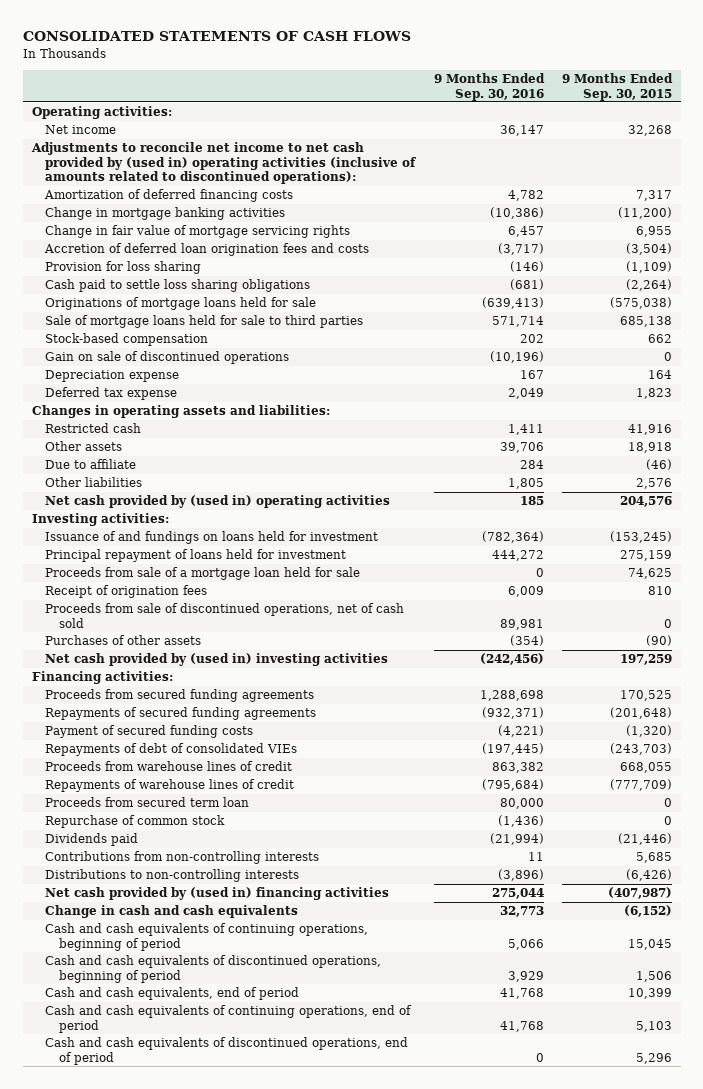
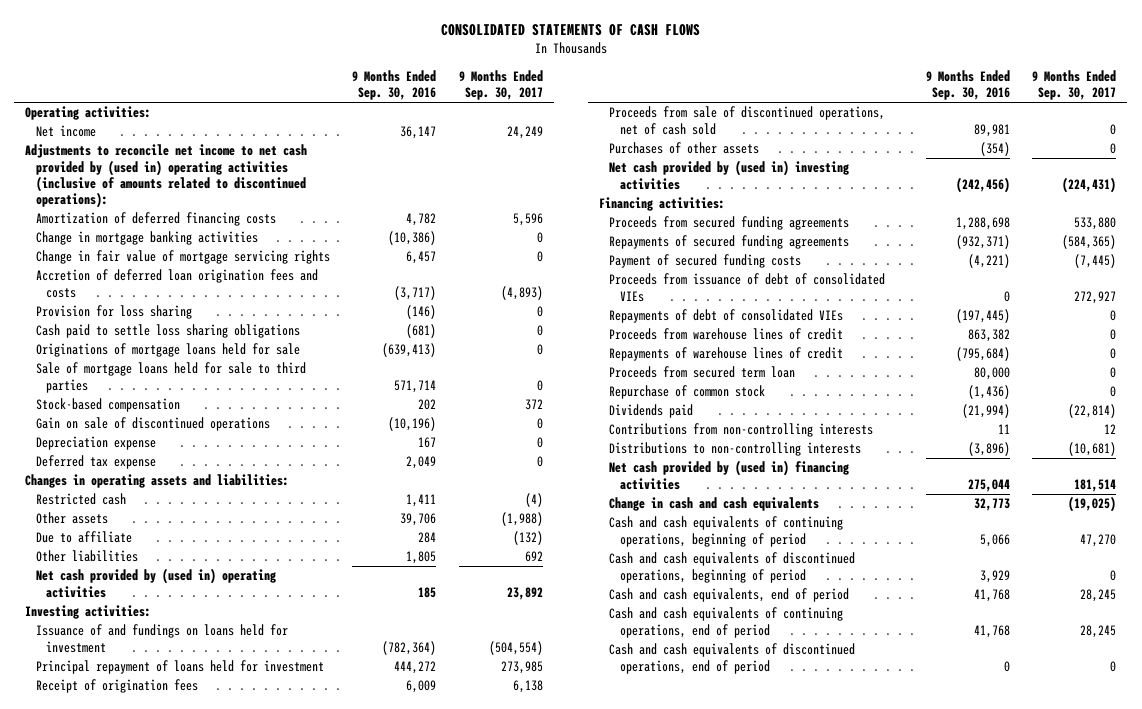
[561,72,673,101] 9 Months Ended Sep. 30, 2015 -> none
none -> [458,70,543,101] 9 Months Ended Sep. 30, 2017
[45,567,361,581] Proceeds from sale of a mortgage loan held for sale -> none
none -> [609,273,886,302] Proceeds from issuance of debt of consolidated VIEs

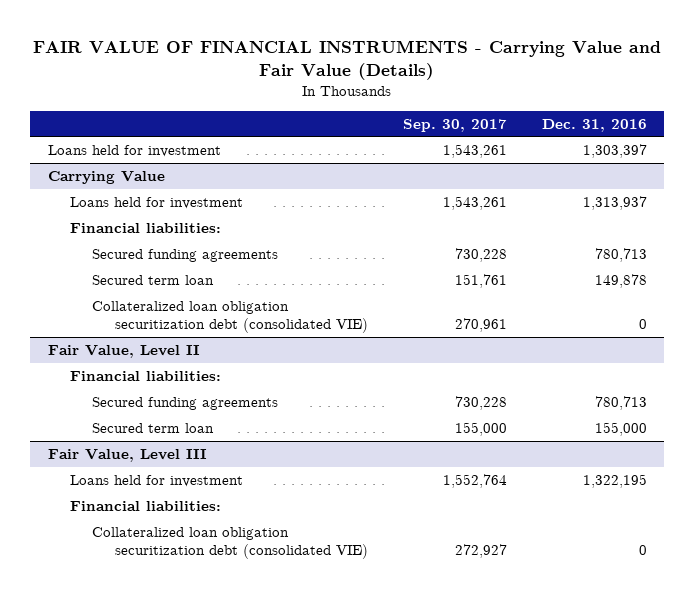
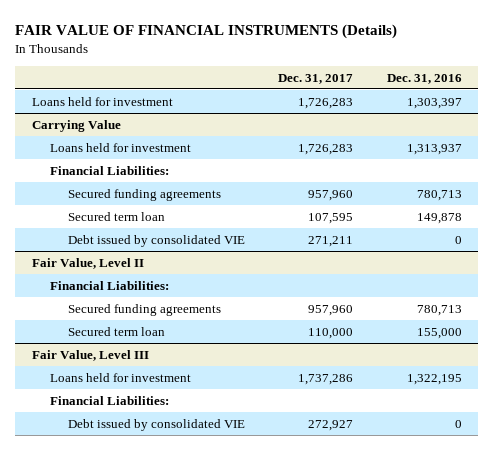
[33,40,662,81] FAIR VALUE OF FINANCIAL INSTRUMENTS - Carrying Value and Fair Value (Details) -> [15,24,398,40] FAIR VALUE OF FINANCIAL INSTRUMENTS (Details)
[402,118,507,132] Sep. 30, 2017 -> none
none -> [278,73,354,84] Dec. 31, 2017
[70,222,222,233] Financial liabilities: -> [49,165,169,175] Financial Liabilities:
[92,300,368,334] Collateralized loan obligation securitization debt (consolidated VIE) -> none
none -> [68,234,246,247] Debt issued by consolidated VIE
[70,370,222,381] Financial liabilities: -> [49,280,169,290] Financial Liabilities:
[92,526,368,560] Collateralized loan obligation securitization debt (consolidated VIE) -> none
[70,500,222,511] Financial liabilities: -> [49,395,169,405] Financial Liabilities:
none -> [68,418,246,431] Debt issued by consolidated VIE

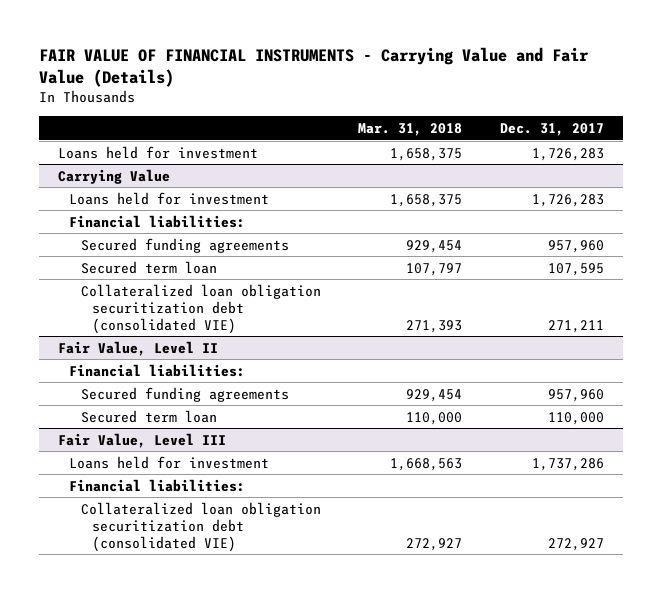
[15,24,398,40] FAIR VALUE OF FINANCIAL INSTRUMENTS (Details) -> [39,47,590,88] FAIR VALUE OF FINANCIAL INSTRUMENTS - Carrying Value and Fair Value (Details)
[386,73,462,84] Dec. 31, 2016 -> none
none -> [358,123,463,137] Mar. 31, 2018
[49,165,169,175] Financial Liabilities: -> [69,214,246,228] Financial liabilities:
[68,234,246,247] Debt issued by consolidated VIE -> [80,283,321,334] Collateralized loan obligation securitization debt (consolidated VIE)
[49,280,169,290] Financial Liabilities: -> [69,363,246,377] Financial liabilities:
[49,395,169,405] Financial Liabilities: -> [69,478,246,492] Financial liabilities:
[68,418,246,431] Debt issued by consolidated VIE -> [80,501,321,552] Collateralized loan obligation securitization debt (consolidated VIE)

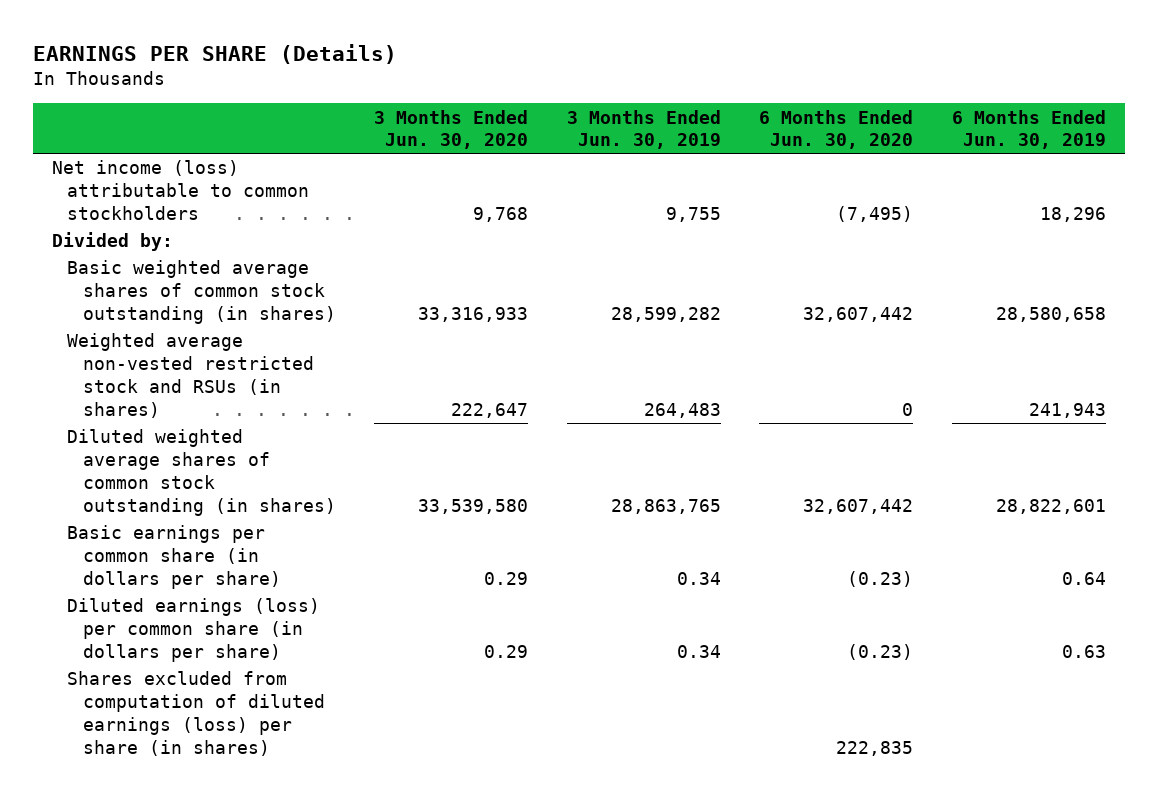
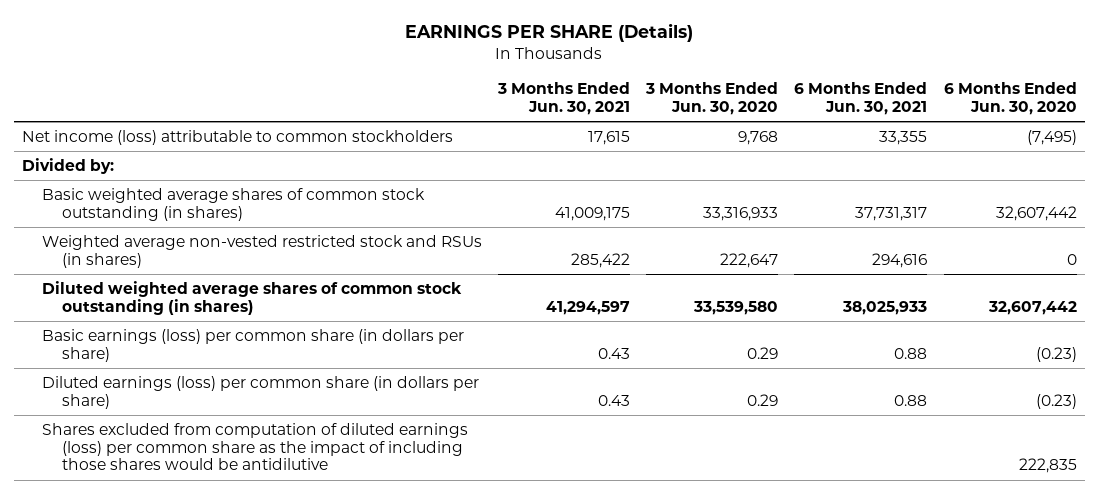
[566,109,721,150] 3 Months Ended Jun. 30, 2019 -> none
[951,109,1106,150] 6 Months Ended Jun. 30, 2019 -> none
none -> [497,82,631,115] 3 Months Ended Jun. 30, 2021
none -> [794,82,928,115] 6 Months Ended Jun. 30, 2021
[67,525,281,589] Basic earnings per common share (in dollars per share) -> [42,329,465,362] Basic earnings (loss) per common share (in dollars per share)
[67,671,325,756] Shares excluded from computation of diluted earnings (loss) per share (in shares) -> [42,423,469,471] Shares excluded from computation of diluted earnings (loss) per common share as the impact of including those shares would be antidilutive

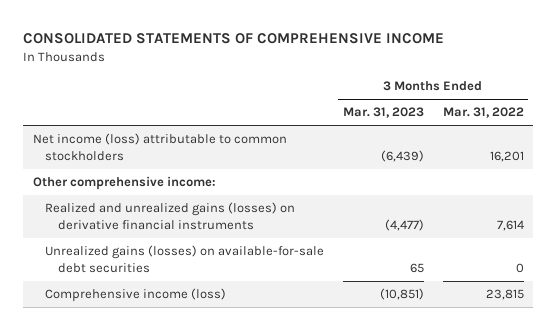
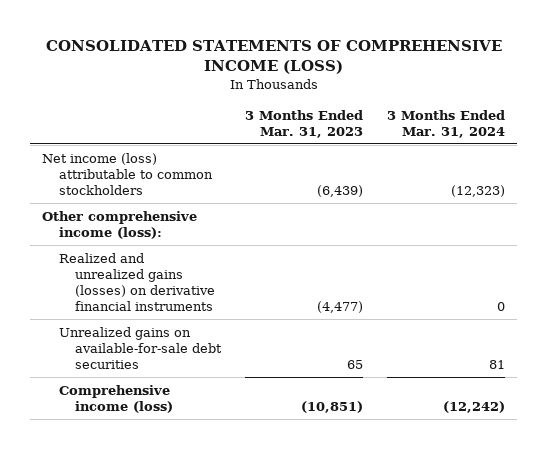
[23,33,445,45] CONSOLIDATED STATEMENTS OF COMPREHENSIVE INCOME -> [45,39,502,75] CONSOLIDATED STATEMENTS OF COMPREHENSIVE INCOME (LOSS)
[442,107,524,119] Mar. 31, 2022 -> none
none -> [386,109,505,138] 3 Months Ended Mar. 31, 2024
[32,175,216,190] Other comprehensive income: -> [42,210,198,239] Other comprehensive income (loss):
[45,244,325,273] Unrealized gains (losses) on available-for-sale debt securities -> [58,326,222,369] Unrealized gains on available-for-sale debt securities

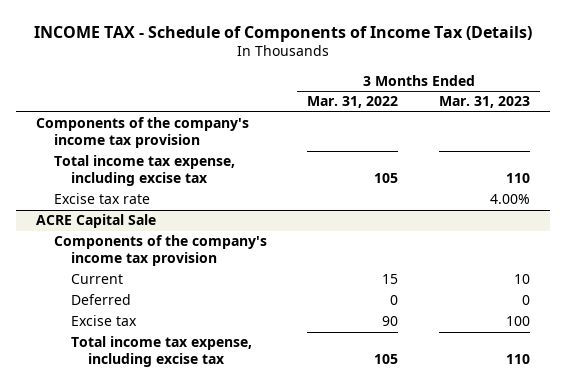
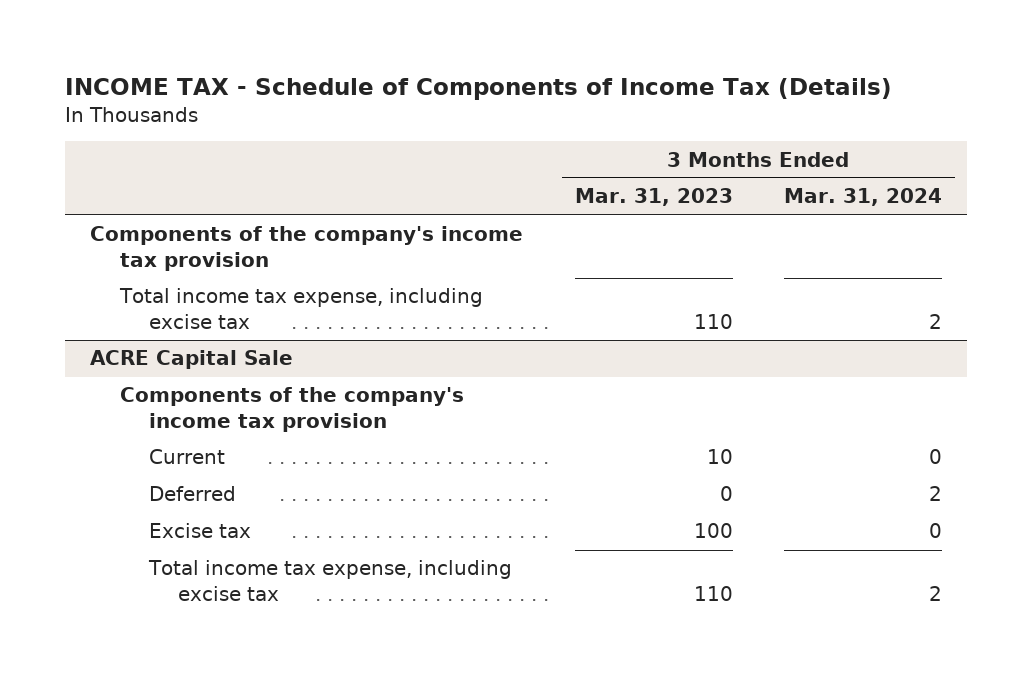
[307,96,399,109] Mar. 31, 2022 -> none
none -> [783,188,942,207] Mar. 31, 2024
[53,193,150,205] Excise tax rate -> none

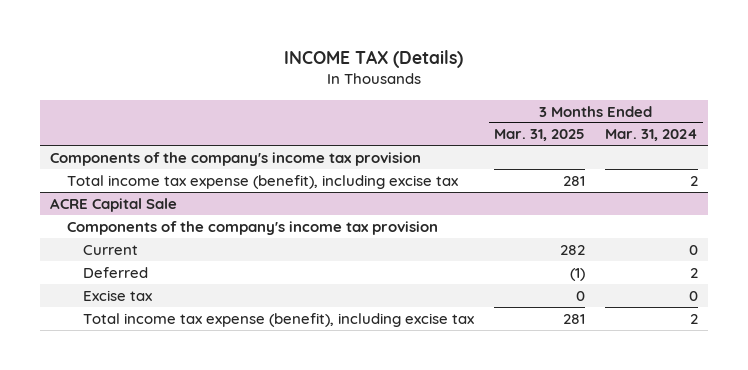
[64,78,892,101] INCOME TAX - Schedule of Components of Income Tax (Details) -> [283,49,463,68] INCOME TAX (Details)
[574,188,733,207] Mar. 31, 2023 -> none
none -> [494,129,586,142] Mar. 31, 2025
[118,288,483,329] Total income tax expense, including excise tax -> [66,174,458,189] Total income tax expense (benefit), including excise tax
[147,560,512,601] Total income tax expense, including excise tax -> [83,312,475,327] Total income tax expense (benefit), including excise tax

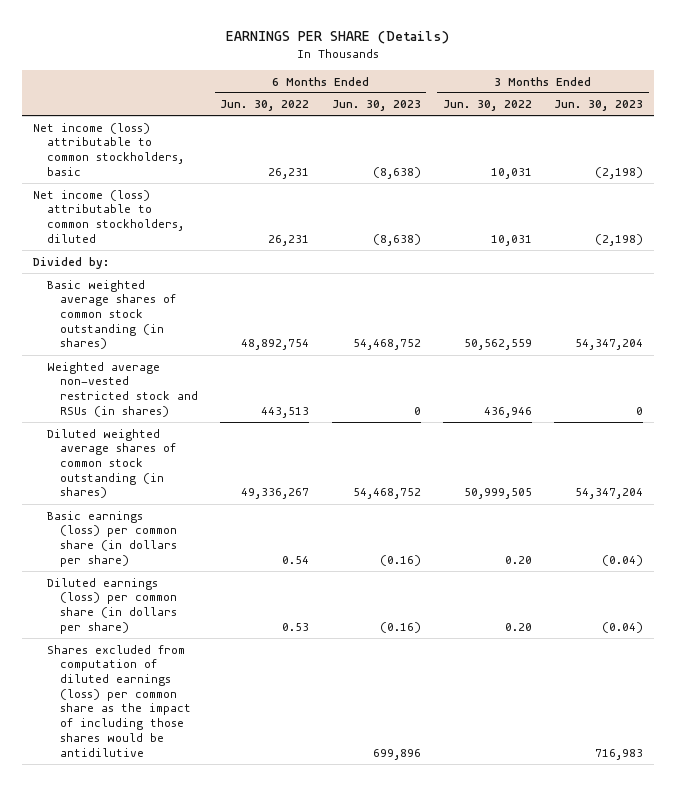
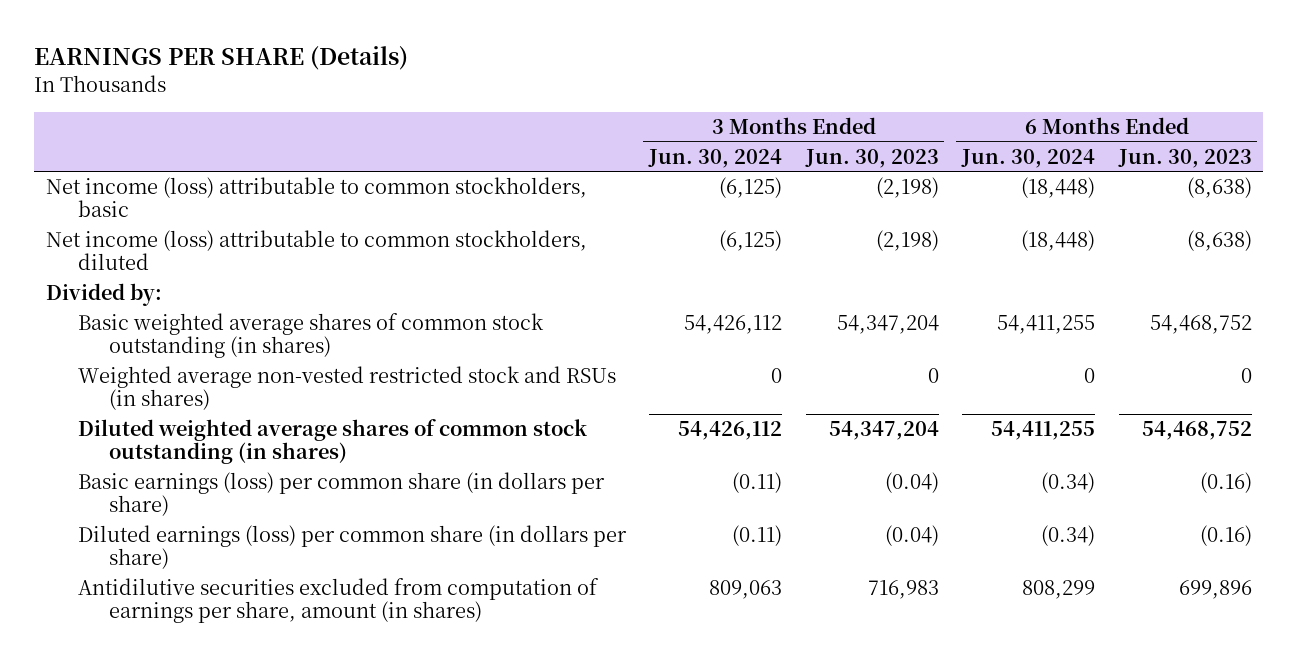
[220,100,310,112] Jun. 30, 2022 -> none
[442,100,532,112] Jun. 30, 2022 -> none
none -> [648,148,783,168] Jun. 30, 2024
none -> [961,148,1096,168] Jun. 30, 2024
[46,644,192,757] Shares excluded from computation of diluted earnings (loss) per common share as the impact of including those shares would be antidilutive -> [77,578,599,624] Antidilutive securities excluded from computation of earnings per share, amount (in shares)

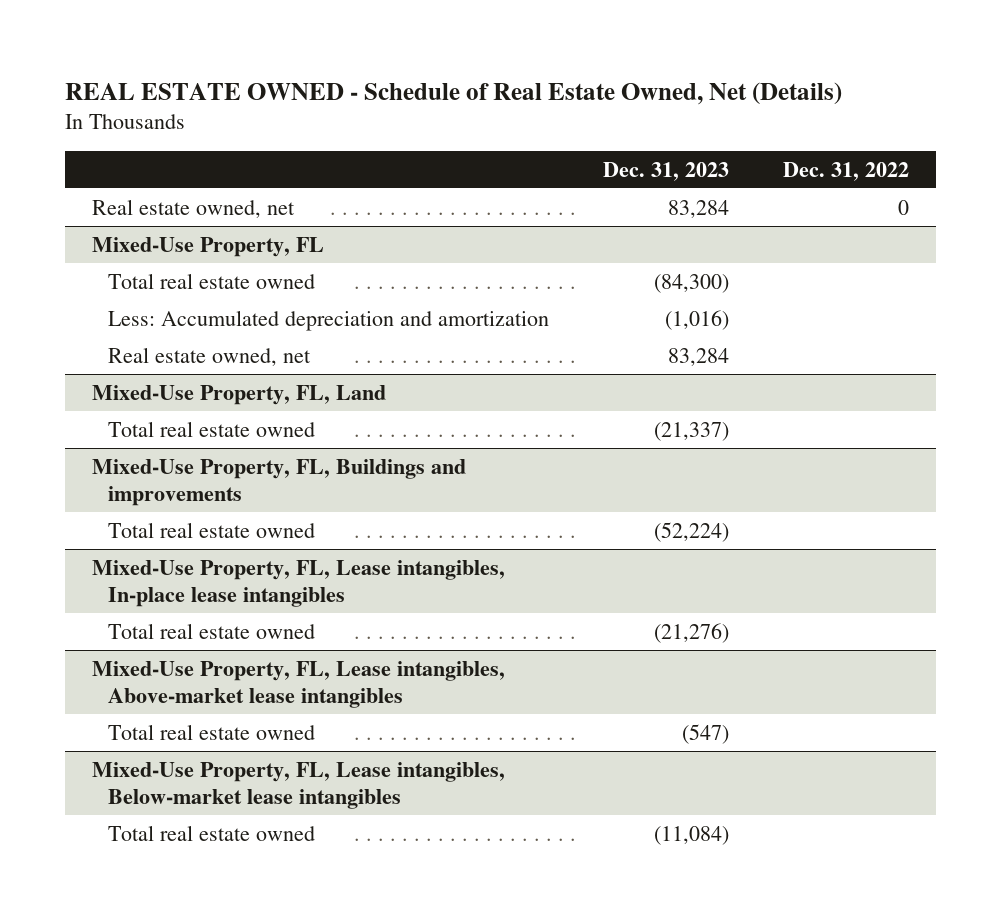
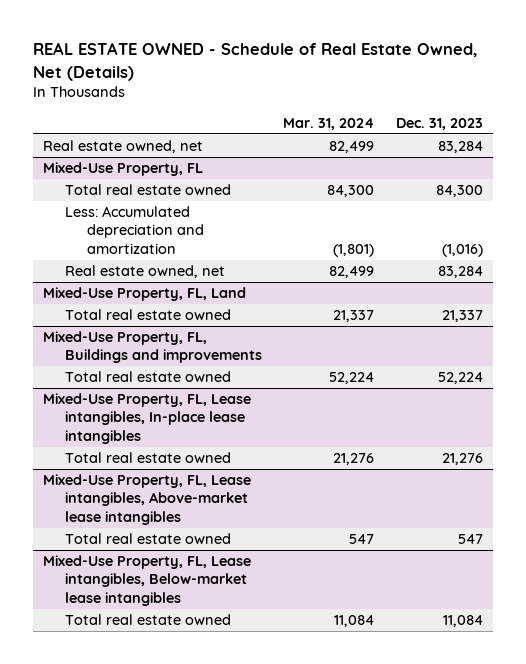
[782,161,909,181] Dec. 31, 2022 -> none
none -> [283,117,375,130] Mar. 31, 2024
[653,273,729,293] (84,300) -> [435,185,483,198] 84,300
[653,421,729,441] (21,337) -> [441,310,483,323] 21,337
[653,521,729,542] (52,224) -> [437,372,483,385] 52,224
[653,622,729,643] (21,276) -> [441,453,483,466] 21,276
[681,723,729,744] (547) -> [457,534,483,545] 547
[653,825,729,845] (11,084) -> [442,615,483,628] 11,084

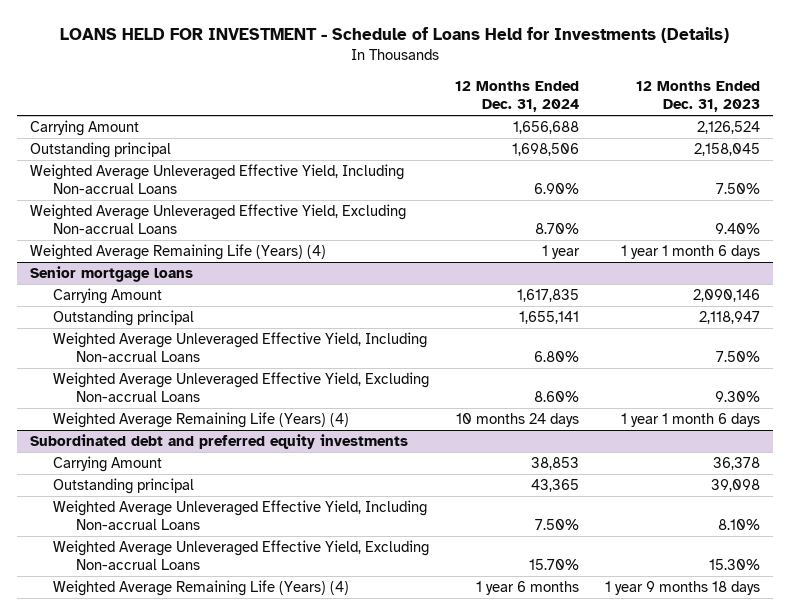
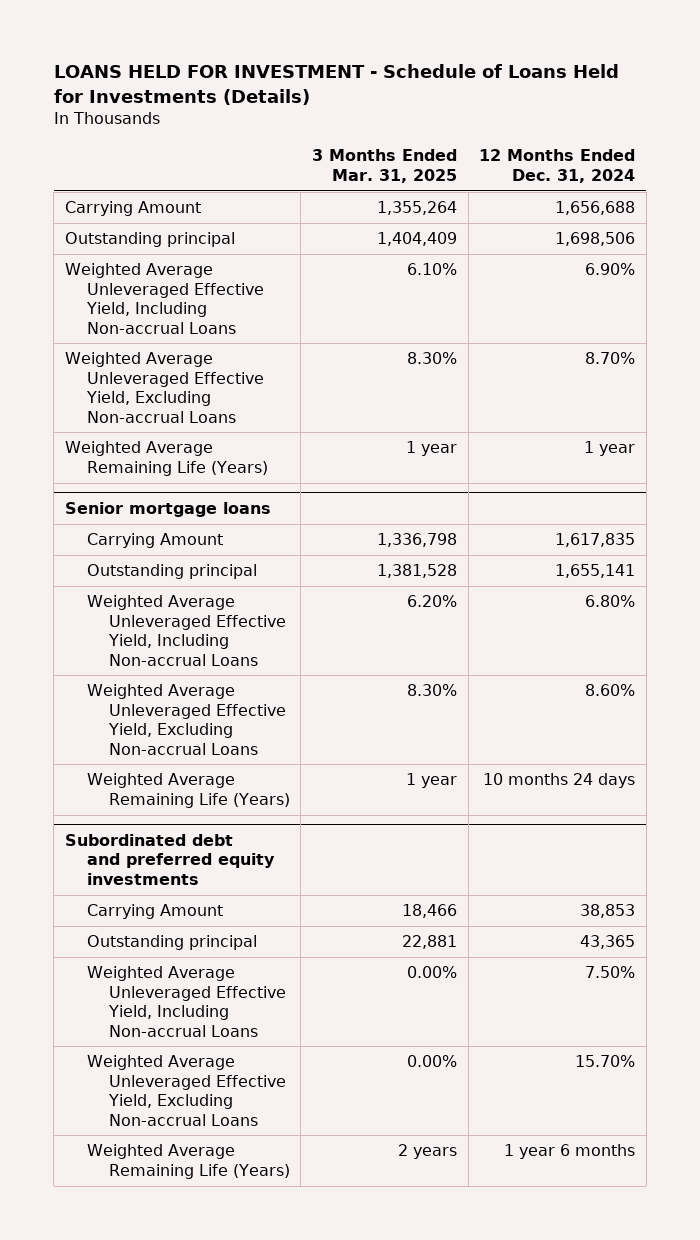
[636,81,761,113] 12 Months Ended Dec. 31, 2023 -> none
none -> [312,149,458,183] 3 Months Ended Mar. 31, 2025
[30,244,327,261] Weighted Average Remaining Life (Years) (4) -> [65,441,268,476] Weighted Average Remaining Life (Years)
[52,412,349,429] Weighted Average Remaining Life (Years) (4) -> [86,773,290,808] Weighted Average Remaining Life (Years)
[52,580,349,597] Weighted Average Remaining Life (Years) (4) -> [86,1144,290,1179] Weighted Average Remaining Life (Years)

